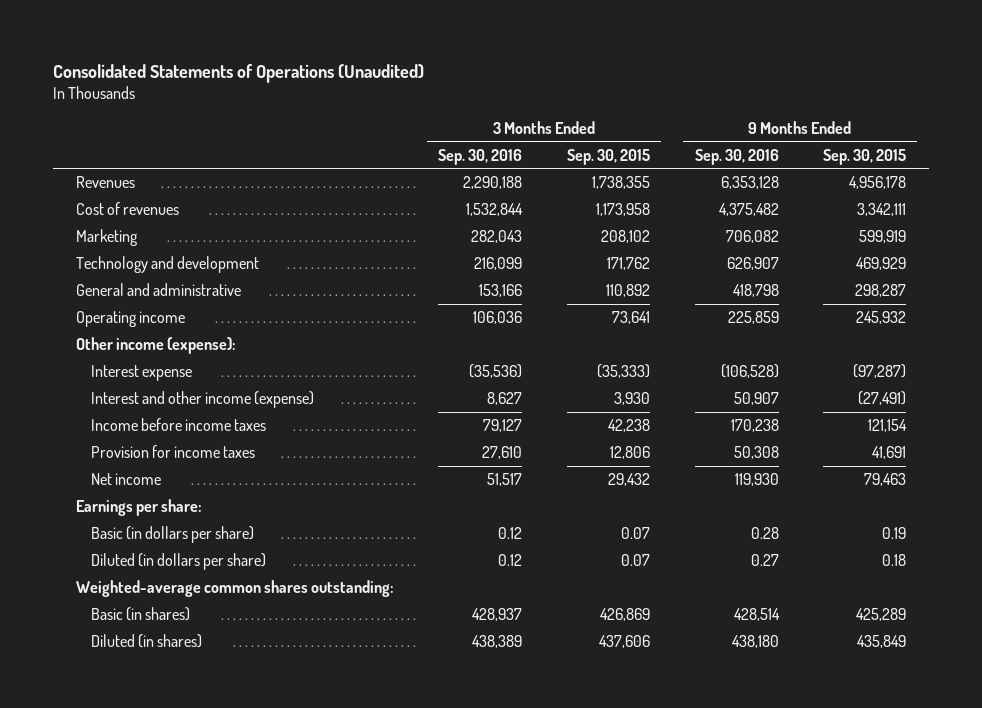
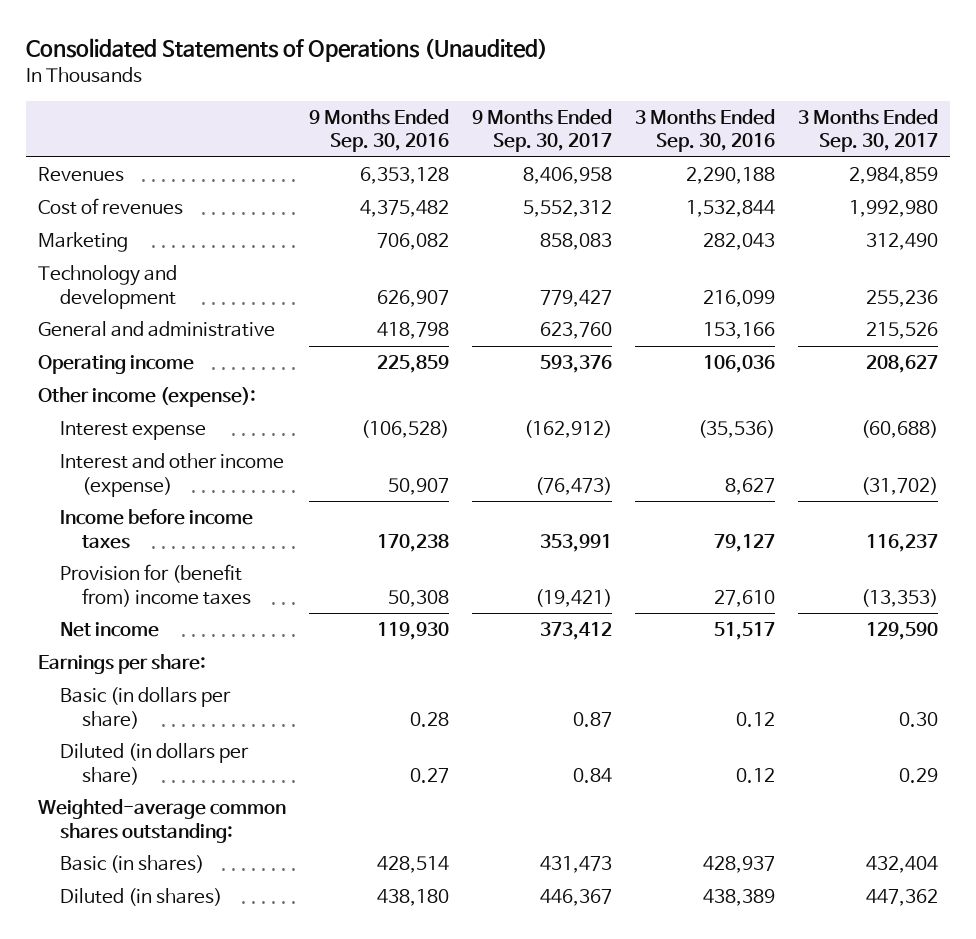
[566,148,650,165] Sep. 30, 2015 -> none
[823,148,907,165] Sep. 30, 2015 -> none
none -> [471,109,612,153] 9 Months Ended Sep. 30, 2017
none -> [798,109,939,153] 3 Months Ended Sep. 30, 2017
[90,445,255,459] Provision for income taxes -> [59,564,252,607] Provision for (benefit from) income taxes

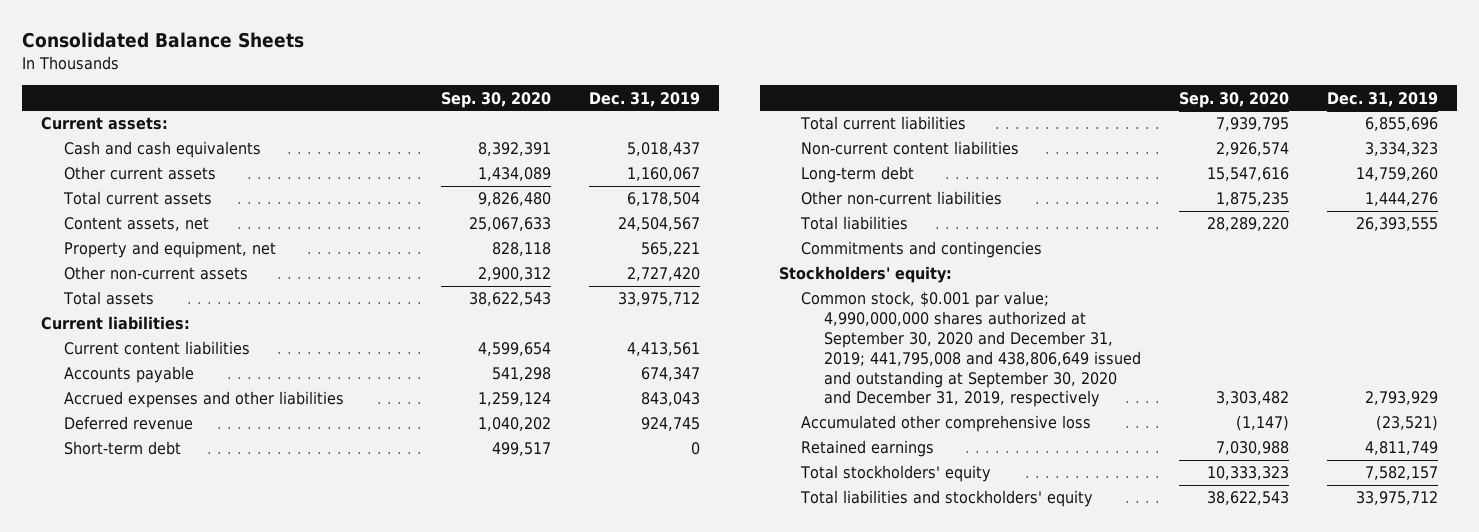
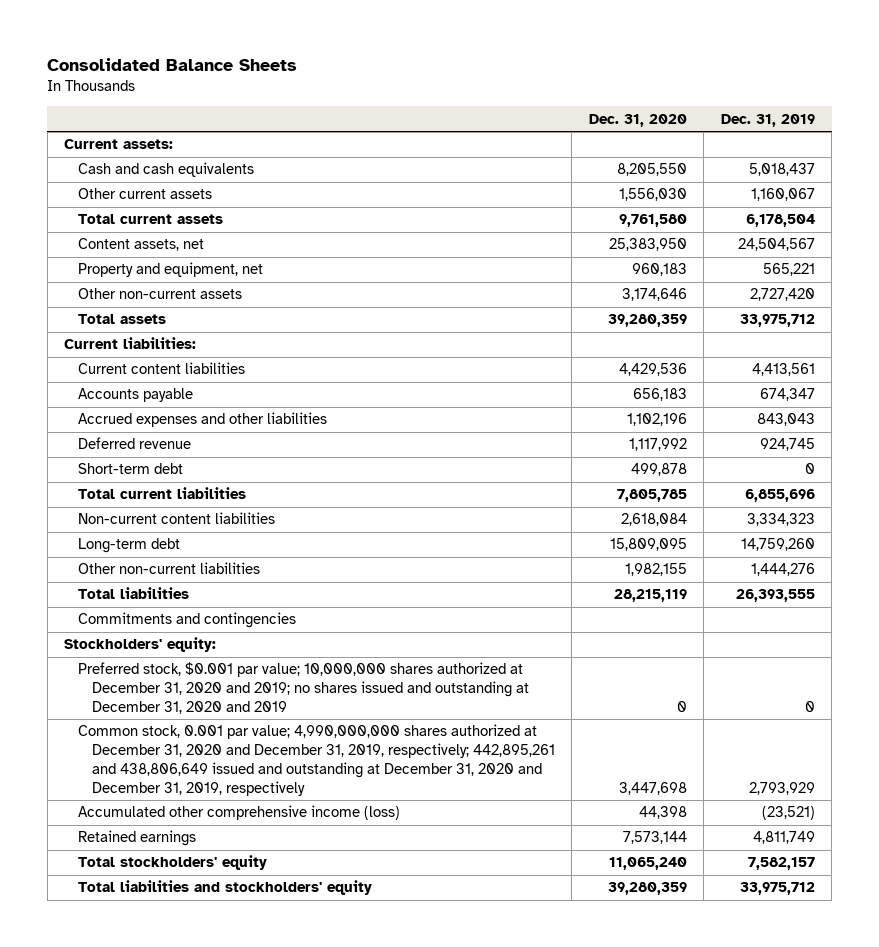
[441,91,552,108] Sep. 30, 2020 -> none
none -> [588,113,687,127] Dec. 31, 2020
none -> [78,662,529,715] Preferred stock, $0.001 par value; 10,000,000 shares authorized at December 31, 2020 and 2019; no shares issued and outstanding at December 31, 2020 and 2019
[801,291,1141,408] Common stock, $0.001 par value; 4,990,000,000 shares authorized at September 30, 2020 and December 31, 2019; 441,795,008 and 438,806,649 issued and outstanding at September 30, 2020 and December 31, 2019, respectively -> [78,724,555,797] Common stock, 0.001 par value; 4,990,000,000 shares authorized at December 31, 2020 and December 31, 2019, respectively; 442,895,261 and 438,806,649 issued and outstanding at December 31, 2020 and December 31, 2019, respectively
[801,415,1092,433] Accumulated other comprehensive loss -> [78,805,401,821] Accumulated other comprehensive income (loss)

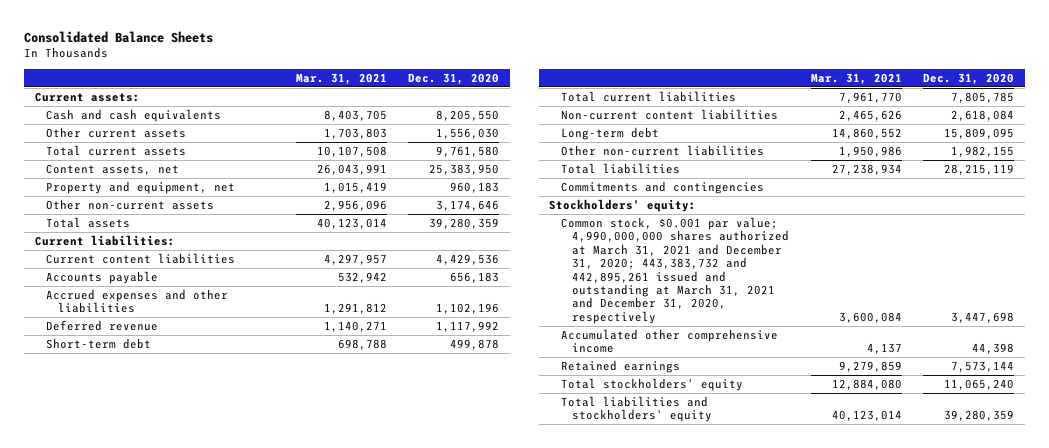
[720,113,815,127] Dec. 31, 2019 -> none
none -> [296,72,388,85] Mar. 31, 2021
[78,662,529,715] Preferred stock, $0.001 par value; 10,000,000 shares authorized at December 31, 2020 and 2019; no shares issued and outstanding at December 31, 2020 and 2019 -> none
[78,724,555,797] Common stock, 0.001 par value; 4,990,000,000 shares authorized at December 31, 2020 and December 31, 2019, respectively; 442,895,261 and 438,806,649 issued and outstanding at December 31, 2020 and December 31, 2019, respectively -> [560,216,790,324] Common stock, $0.001 par value; 4,990,000,000 shares authorized at March 31, 2021 and December 31, 2020; 443,383,732 and 442,895,261 issued and outstanding at March 31, 2021 and December 31, 2020, respectively
[78,805,401,821] Accumulated other comprehensive income (loss) -> [560,328,778,354] Accumulated other comprehensive income

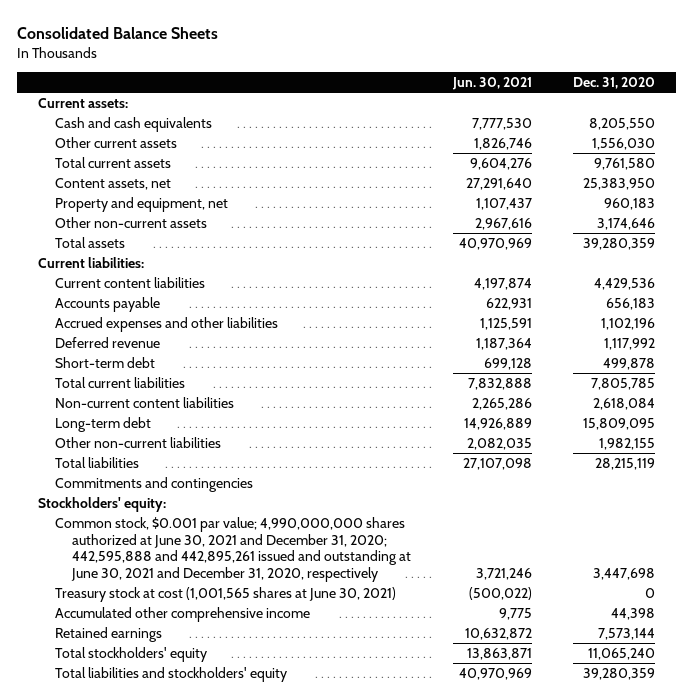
[296,72,388,85] Mar. 31, 2021 -> none
none -> [451,77,532,91] Jun. 30, 2021
[560,216,790,324] Common stock, $0.001 par value; 4,990,000,000 shares authorized at March 31, 2021 and December 31, 2020; 443,383,732 and 442,895,261 issued and outstanding at March 31, 2021 and December 31, 2020, respectively -> [54,516,412,583] Common stock, $0.001 par value; 4,990,000,000 shares authorized at June 30, 2021 and December 31, 2020; 442,595,888 and 442,895,261 issued and outstanding at June 30, 2021 and December 31, 2020, respectively
none -> [54,586,396,602] Treasury stock at cost (1,001,565 shares at June 30, 2021)

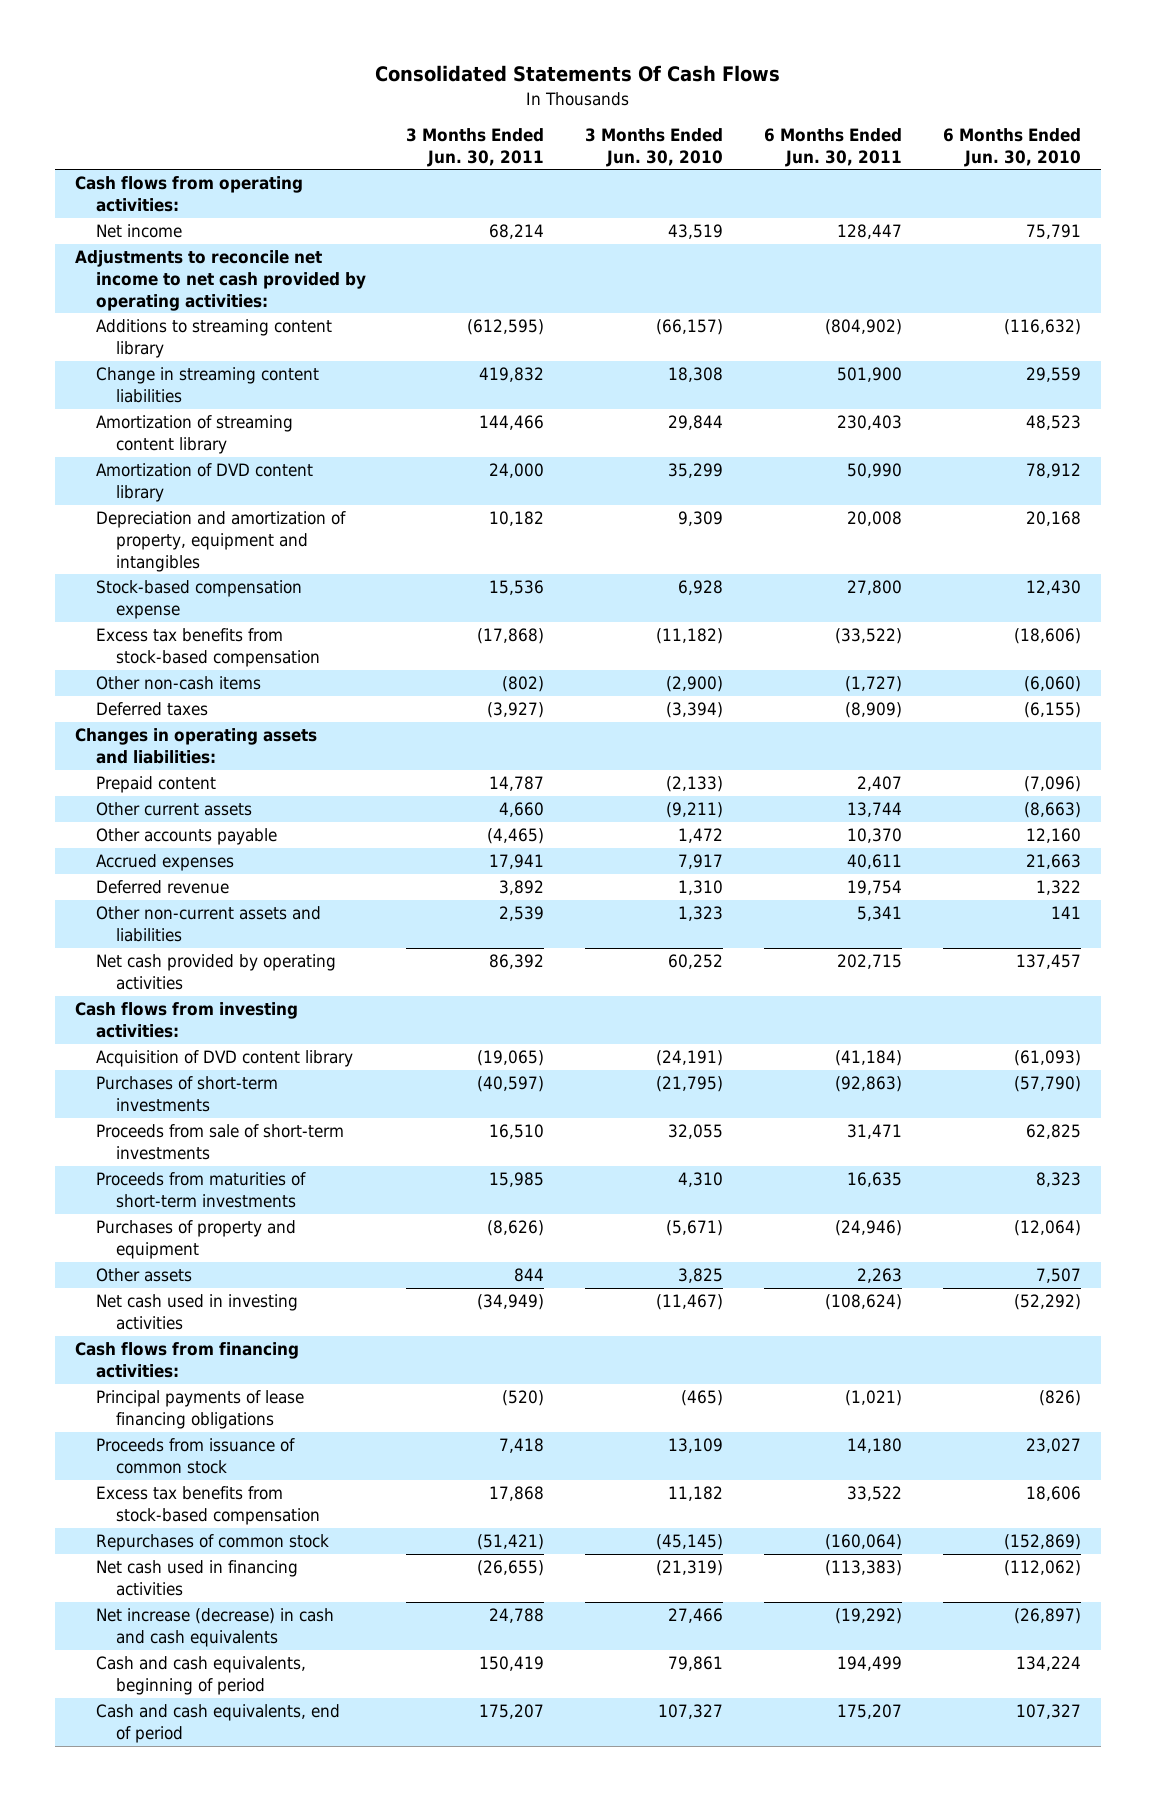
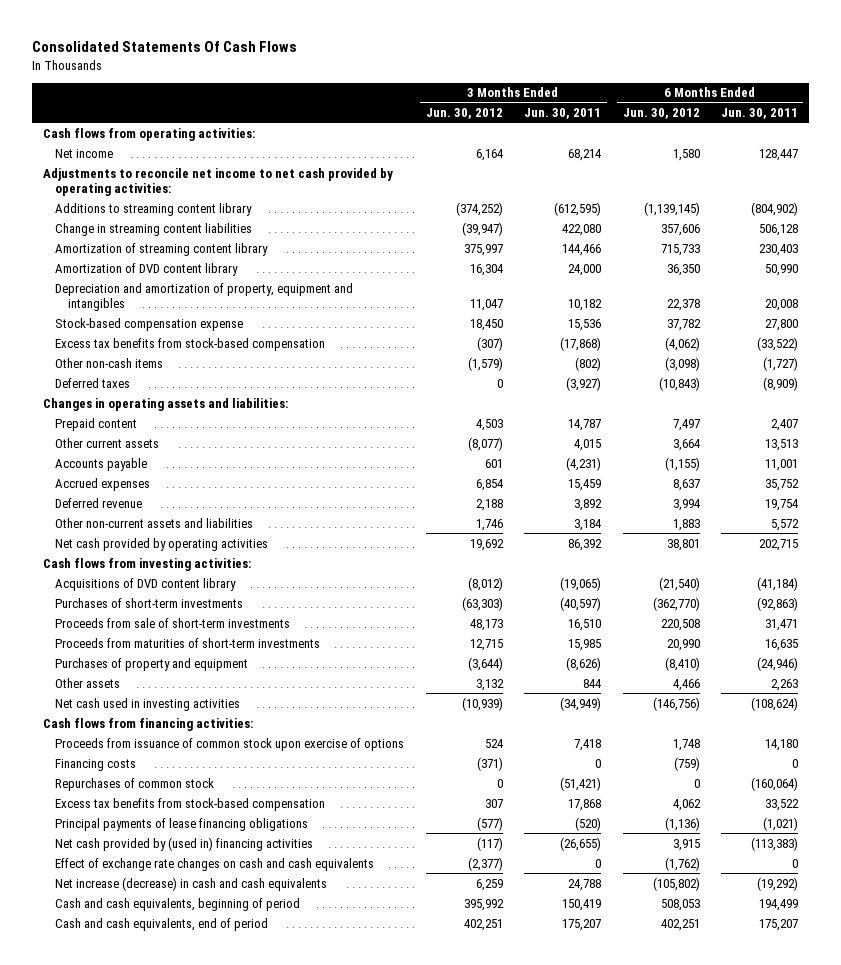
[585,127,724,167] 3 Months Ended Jun. 30, 2010 -> none
[942,127,1081,167] 6 Months Ended Jun. 30, 2010 -> none
none -> [425,107,503,119] Jun. 30, 2012
none -> [622,107,700,119] Jun. 30, 2012
[479,367,545,383] 419,832 -> [562,223,602,236] 422,080
[837,367,903,383] 501,900 -> [759,223,799,236] 506,128
[499,802,545,818] 4,660 -> [574,438,602,451] 4,015
[847,802,903,818] 13,744 -> [765,438,799,451] 13,513
[95,828,277,846] Other accounts payable -> [55,457,148,471] Accounts payable
[487,828,545,845] (4,465) -> [566,456,602,471] (4,231)
[847,828,903,844] 10,370 -> [765,458,799,471] 11,001
[489,854,545,870] 17,941 -> [568,478,602,491] 15,459
[847,854,903,870] 40,611 -> [765,478,800,491] 35,752
[499,906,545,922] 2,539 -> [574,518,603,531] 3,184
[857,906,903,922] 5,341 -> [771,518,800,531] 5,572
[95,1050,353,1068] Acquisition of DVD content library -> [55,577,237,591] Acquisitions of DVD content library
[95,1438,295,1474] Proceeds from issuance of common stock -> [55,737,405,751] Proceeds from issuance of common stock upon exercise of options
none -> [55,758,137,771] Financing costs
[95,1486,321,1525] Excess tax benefits from stock-based compensation -> [55,797,326,811] Excess tax benefits from stock-based compensation
[95,1390,304,1429] Principal payments of lease financing obligations -> [55,817,309,831] Principal payments of lease financing obligations
[95,1560,298,1596] Net cash used in financing activities -> [55,836,314,851] Net cash provided by (used in) financing activities
none -> [55,857,375,871] Effect of exchange rate changes on cash and cash equivalents

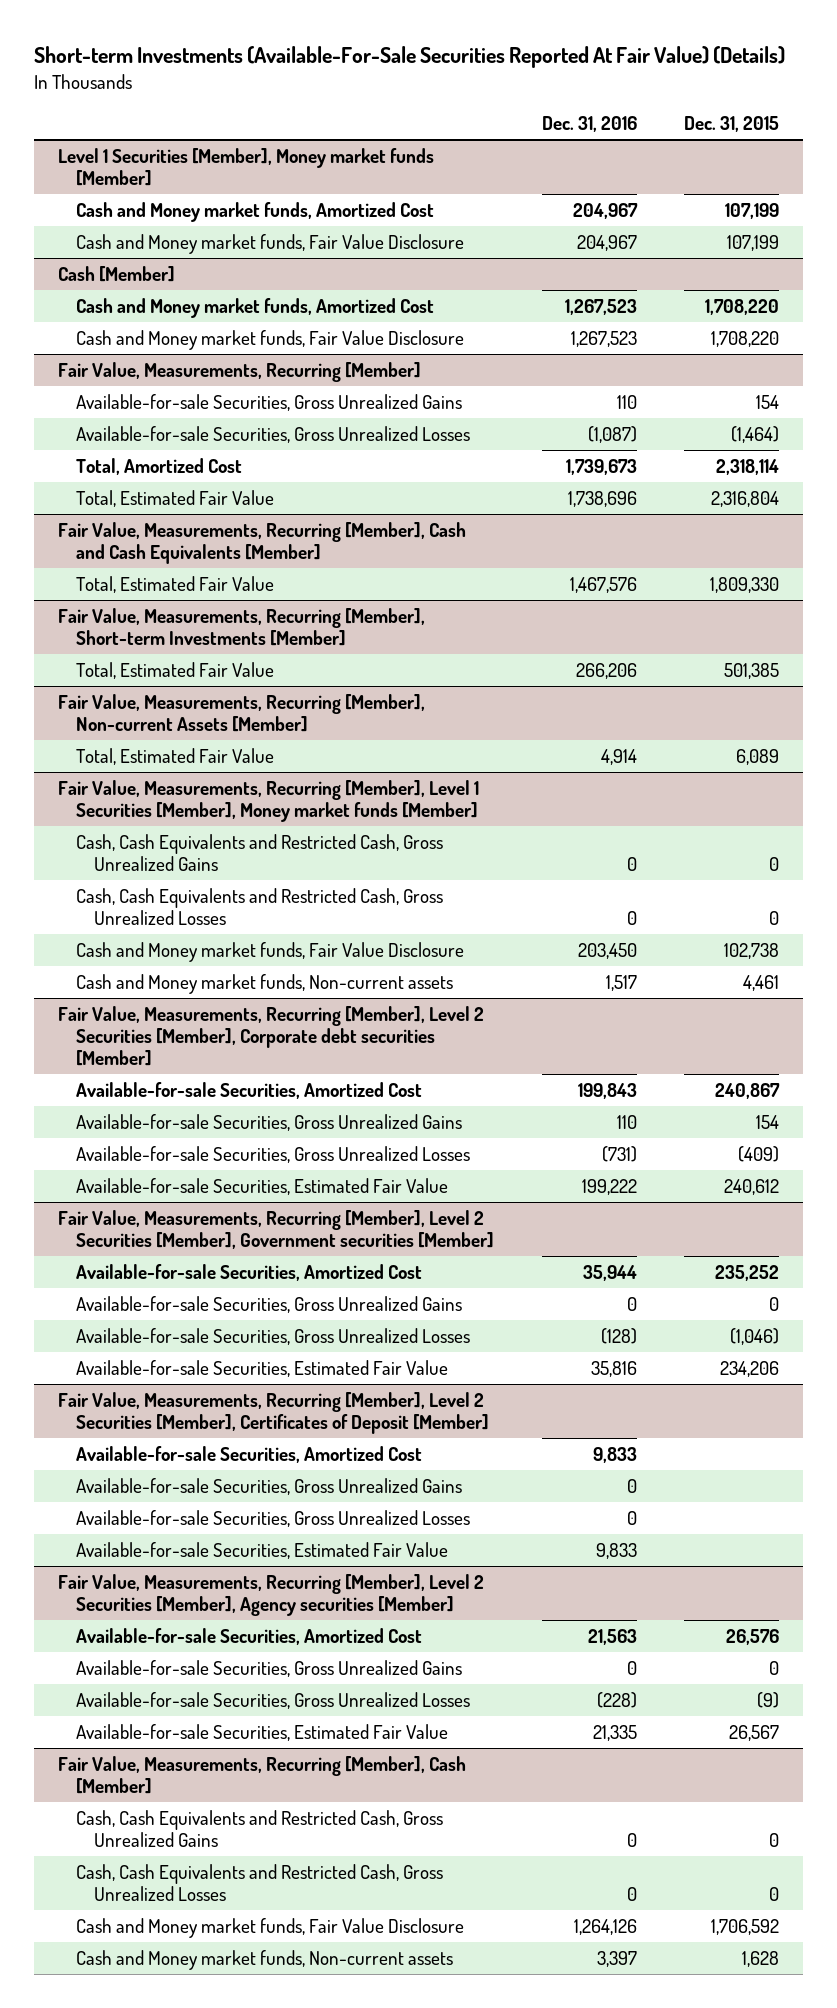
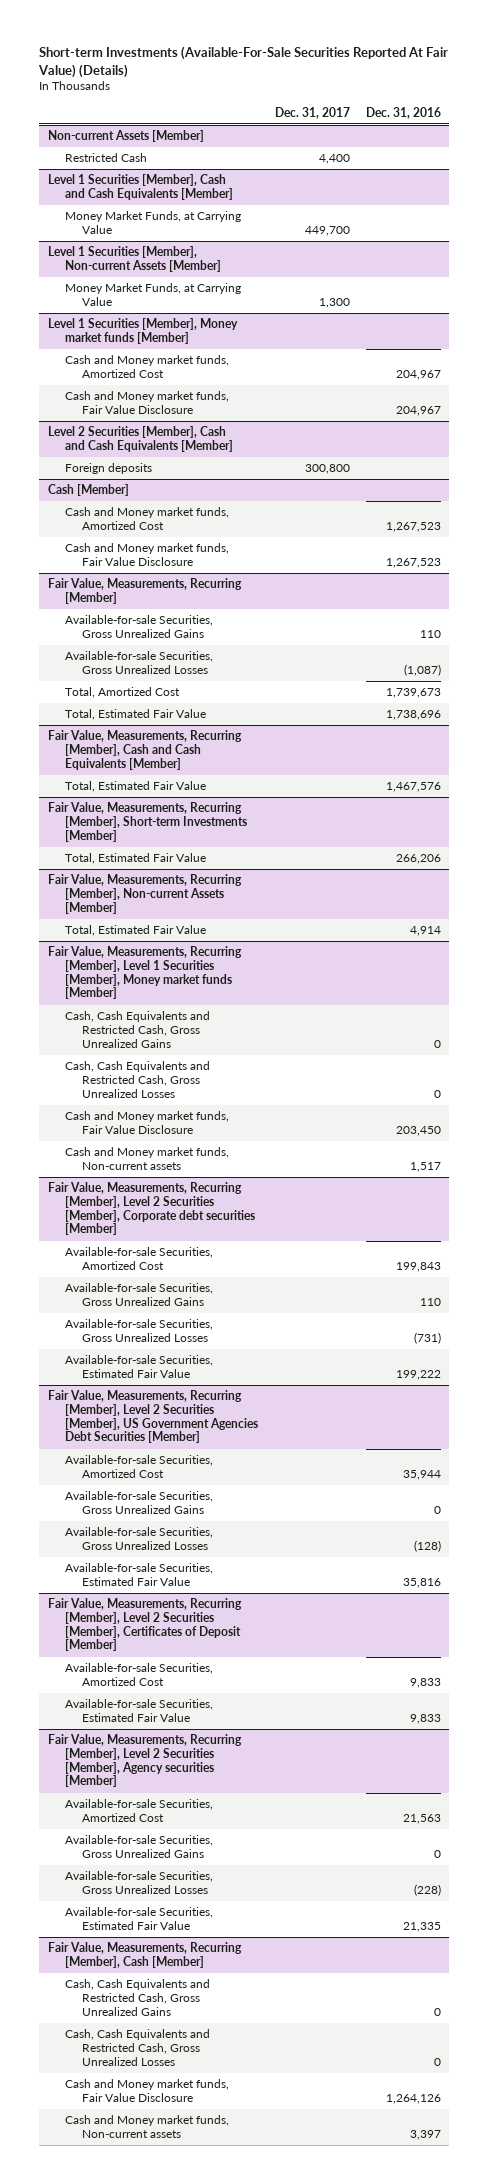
[684,116,780,133] Dec. 31, 2015 -> none
none -> [274,106,350,119] Dec. 31, 2017
none -> [47,130,204,143] Non-current Assets [Member]
none -> [65,153,148,163] Restricted Cash
none -> [47,174,234,201] Level 1 Securities [Member], Cash and Cash Equivalents [Member]
none -> [65,211,242,235] Money Market Funds, at Carrying Value
none -> [47,246,222,273] Level 1 Securities [Member], Non-current Assets [Member]
none -> [65,283,242,307] Money Market Funds, at Carrying Value
none -> [47,426,234,453] Level 2 Securities [Member], Cash and Cash Equivalents [Member]
none -> [65,463,153,475] Foreign deposits
[57,1209,494,1250] Fair Value, Measurements, Recurring [Member], Level 2 Securities [Member], Government securities [Member] -> [47,1390,259,1444] Fair Value, Measurements, Recurring [Member], Level 2 Securities [Member], US Government Agencies Debt Securities [Member]
[75,1477,462,1495] Available-for-sale Securities, Gross Unrealized Gains -> none
[75,1509,470,1527] Available-for-sale Securities, Gross Unrealized Losses -> none

